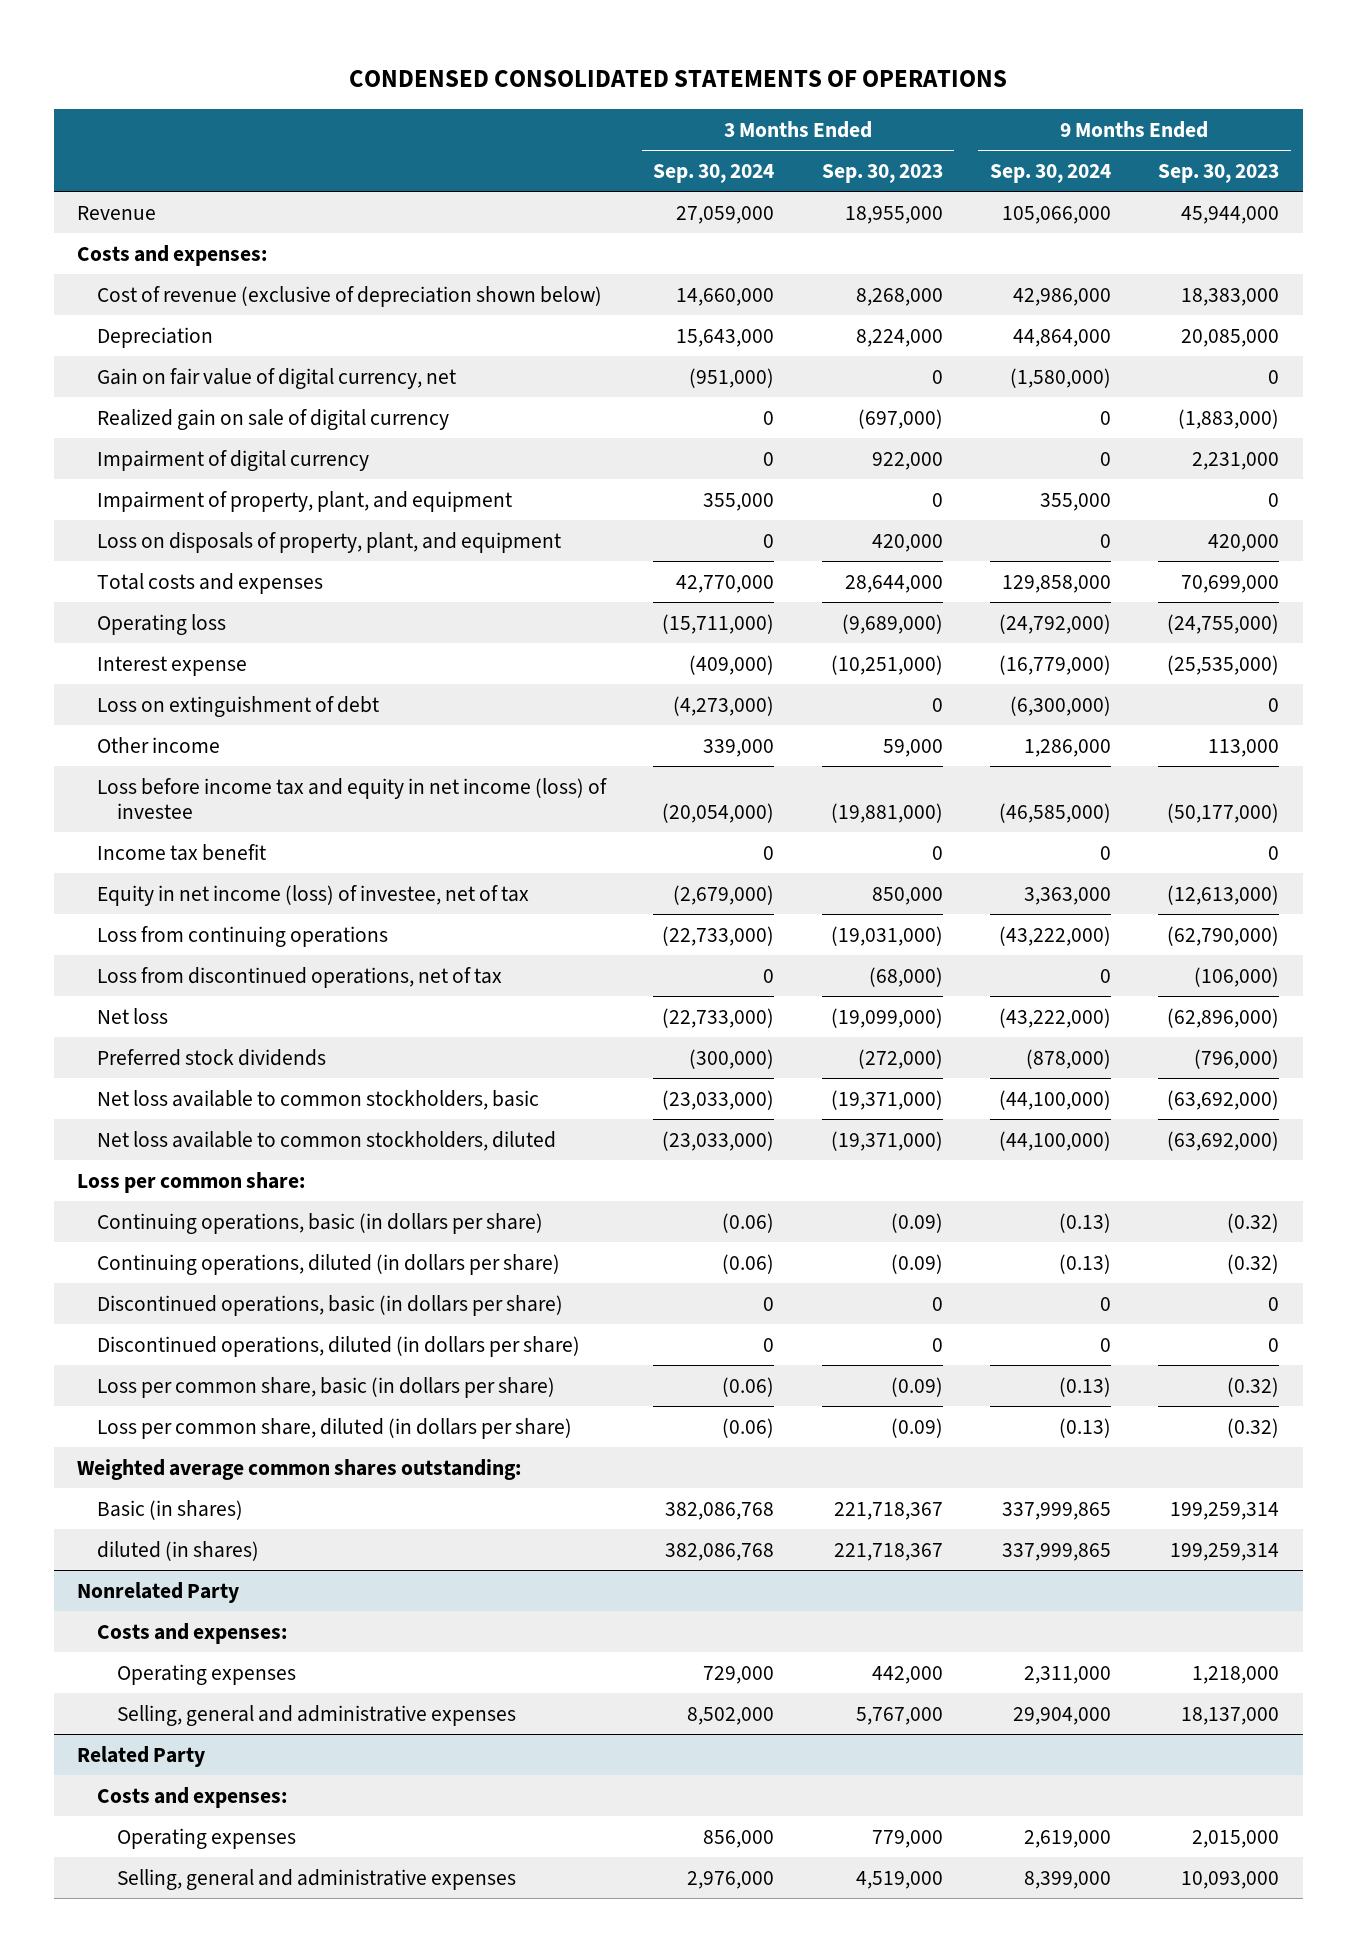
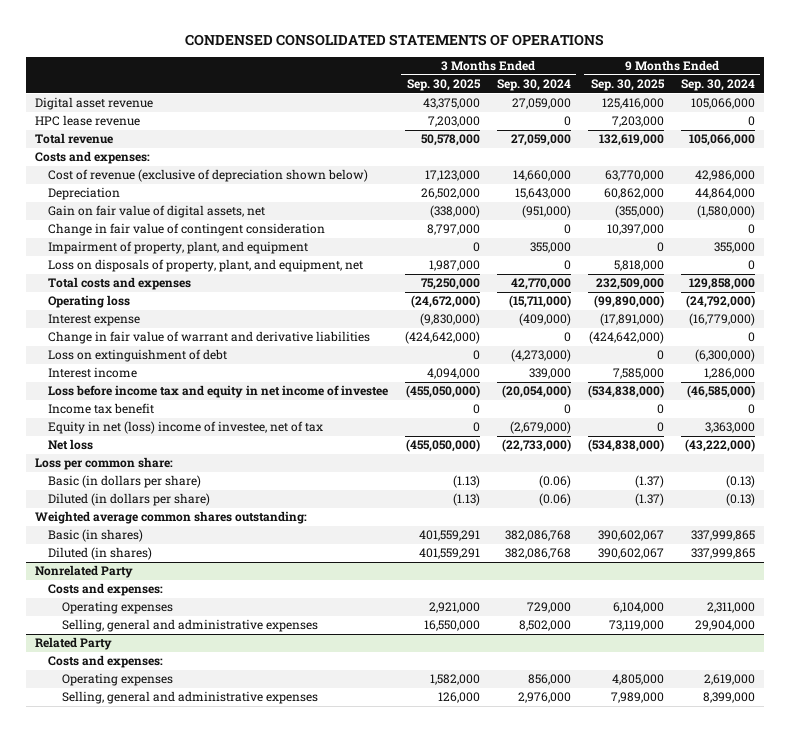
[821,163,943,183] Sep. 30, 2023 -> none
[1157,163,1279,183] Sep. 30, 2023 -> none
none -> [407,79,482,92] Sep. 30, 2025
none -> [591,79,666,92] Sep. 30, 2025
[77,205,157,220] Revenue -> [34,97,153,111] Digital asset revenue
none -> [34,115,140,127] HPC lease revenue
none -> [34,133,113,145] Total revenue
[97,408,450,430] Realized gain on sale of digital currency -> none
[97,449,370,471] Impairment of digital currency -> none
[97,367,457,389] Gain on fair value of digital currency, net -> [48,205,266,219] Gain on fair value of digital assets, net
none -> [48,223,326,237] Change in fair value of contingent consideration
[97,531,562,553] Loss on disposals of property, plant, and equipment -> [48,259,364,273] Loss on disposals of property, plant, and equipment, net
none -> [48,331,371,345] Change in fair value of warrant and derivative liabilities
[97,736,221,753] Other income -> [48,367,138,379] Interest income
[97,777,608,819] Loss before income tax and equity in net income (loss) of investee -> [48,385,389,399] Loss before income tax and equity in net income of investee
[97,925,389,947] Loss from continuing operations -> none
[97,966,503,988] Loss from discontinued operations, net of tax -> none
[97,884,530,906] Equity in net income (loss) of investee, net of tax -> [48,421,324,435] Equity in net (loss) income of investee, net of tax
[97,1048,327,1066] Preferred stock dividends -> none
[97,1089,540,1110] Net loss available to common stockholders, basic -> none
[97,1130,557,1151] Net loss available to common stockholders, diluted -> none
[97,1212,544,1234] Continuing operations, basic (in dollars per share) -> none
[97,1253,561,1275] Continuing operations, diluted (in dollars per share) -> none
[97,1294,564,1316] Discontinued operations, basic (in dollars per share) -> none
[97,1335,581,1357] Discontinued operations, diluted (in dollars per share) -> none
[97,1376,556,1398] Loss per common share, basic (in dollars per share) -> [48,475,202,489] Basic (in dollars per share)
[97,1417,573,1439] Loss per common share, diluted (in dollars per share) -> [48,493,211,507] Diluted (in dollars per share)
[97,1540,260,1561] diluted (in shares) -> [48,547,153,561] Diluted (in shares)

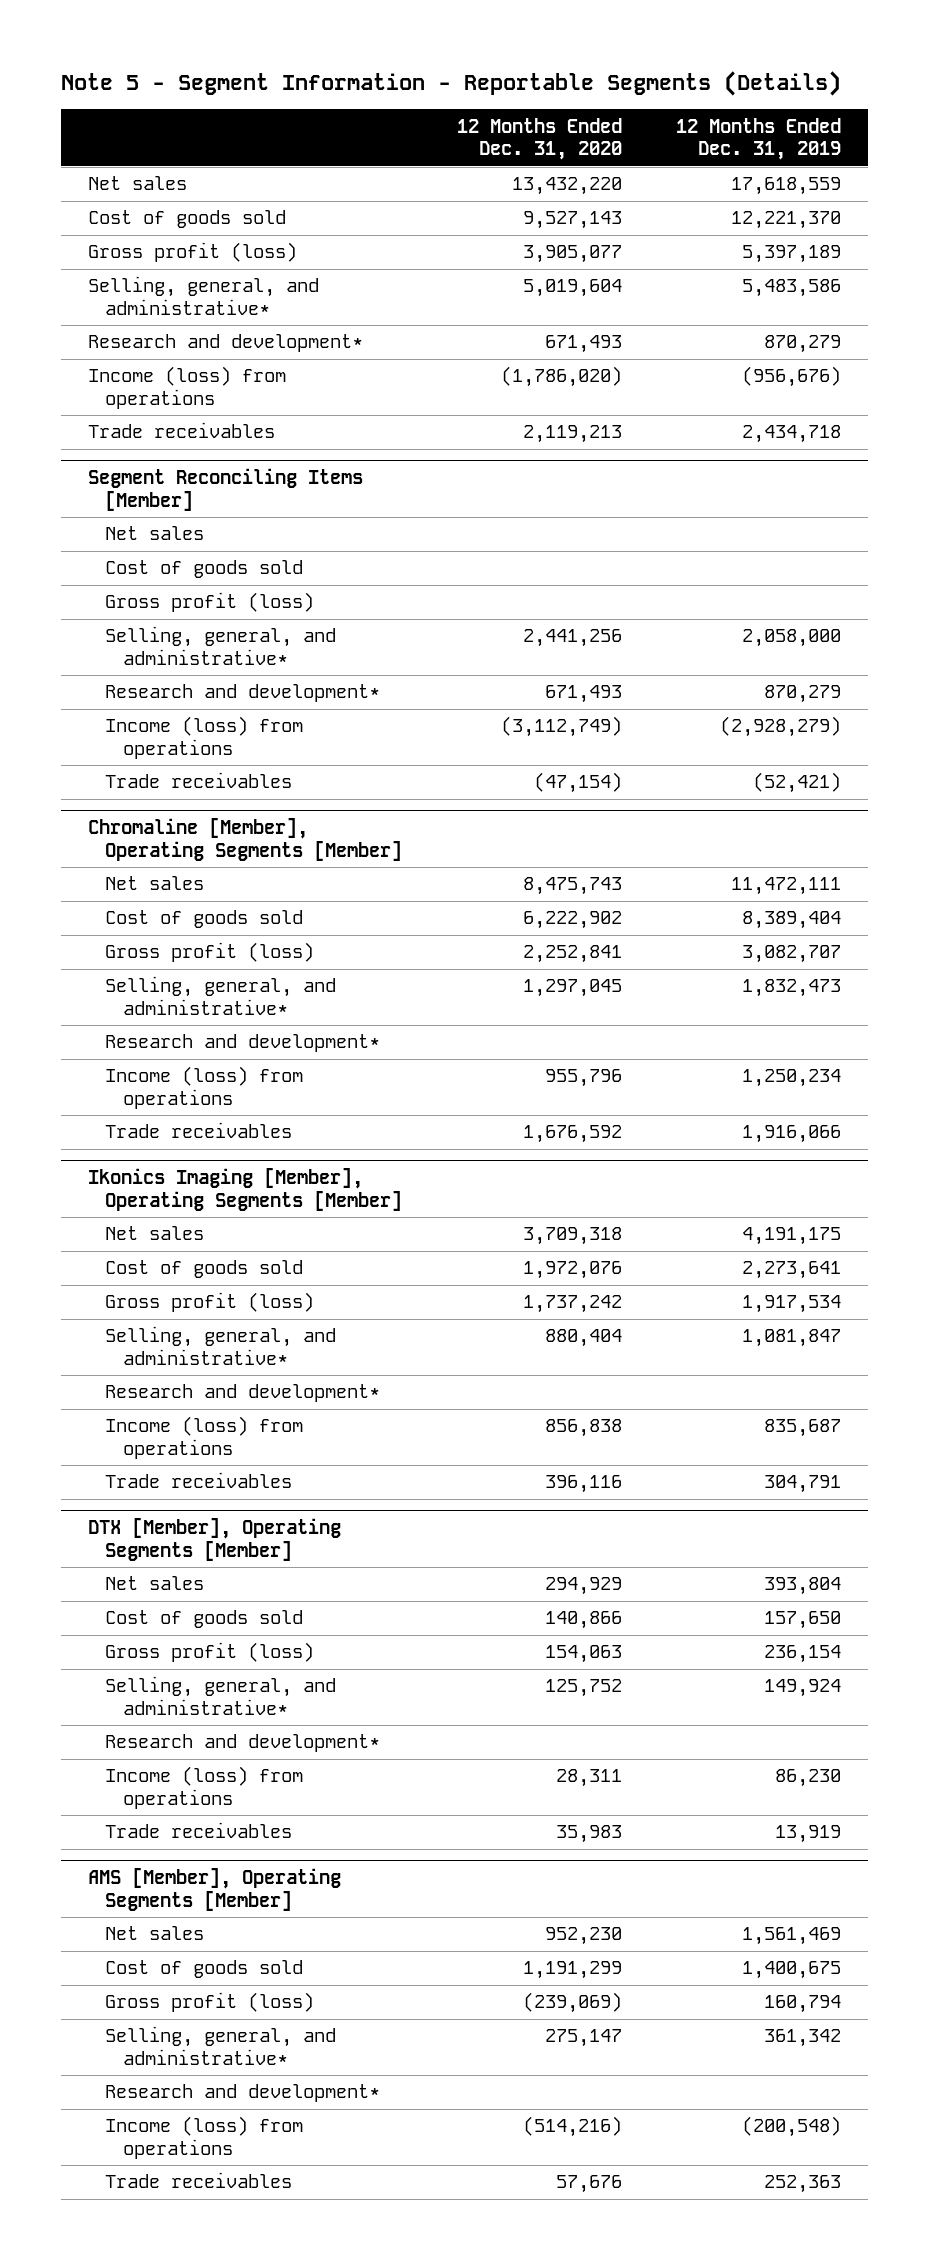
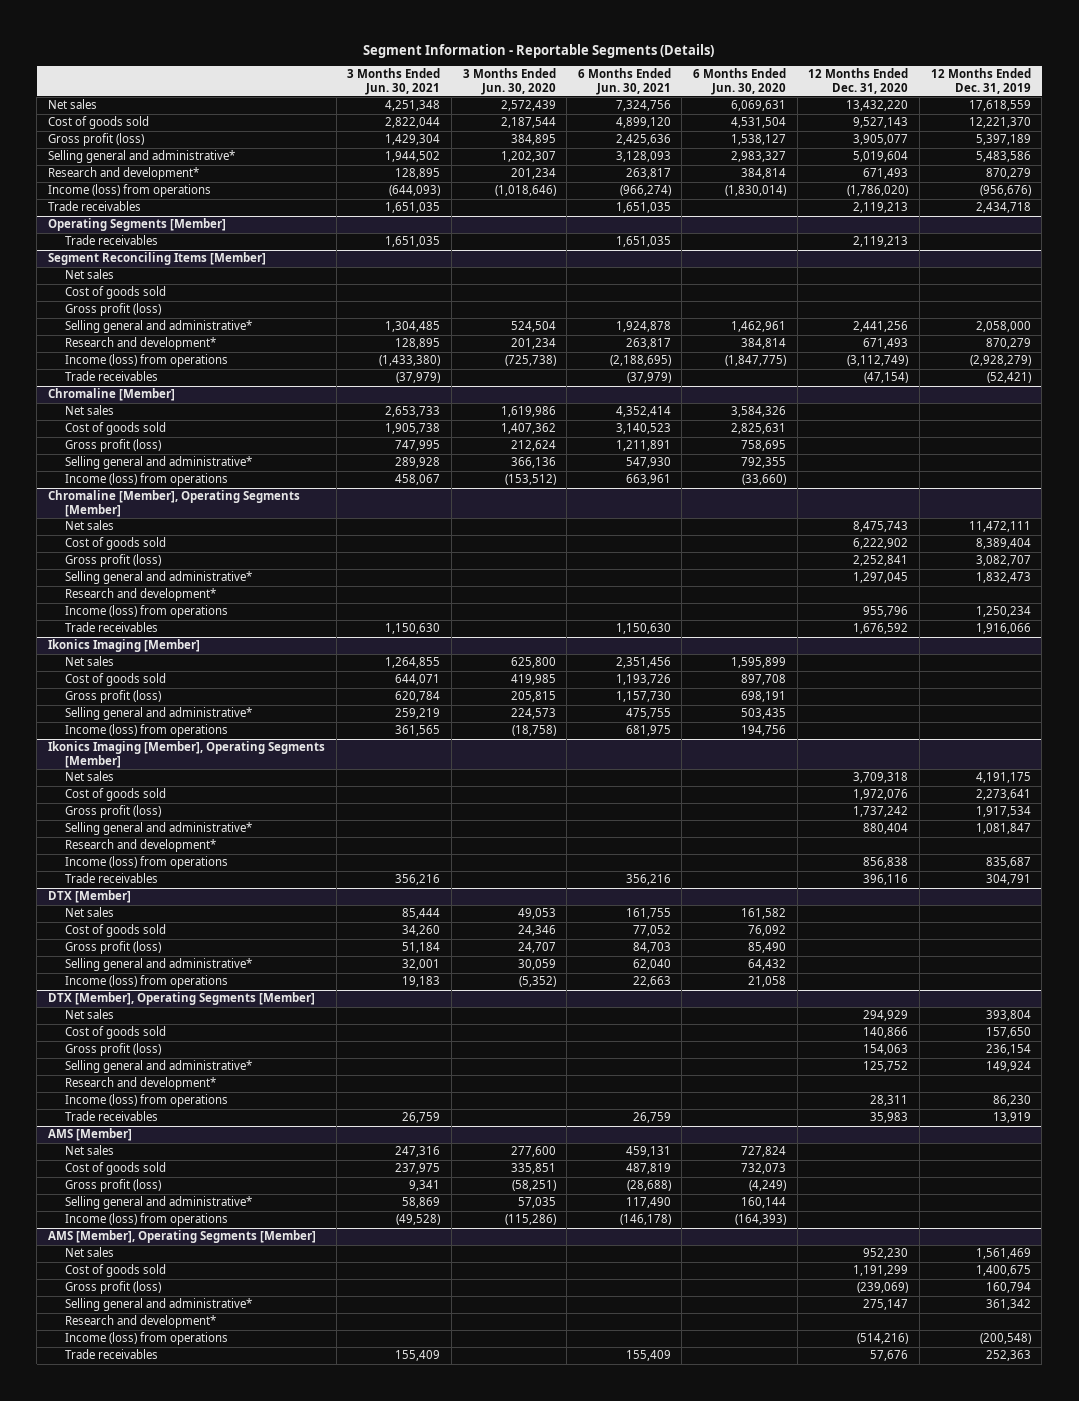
[61,71,842,97] Note 5 - Segment Information - Reportable Segments (Details) -> [363,43,715,58] Segment Information - Reportable Segments (Details)
none -> [347,68,441,95] 3 Months Ended Jun. 30, 2021
none -> [462,68,556,95] 3 Months Ended Jun. 30, 2020
none -> [577,68,671,95] 6 Months Ended Jun. 30, 2021
none -> [693,68,787,95] 6 Months Ended Jun. 30, 2020
[88,276,320,316] Selling, general, and administrative* -> [47,150,235,164] Selling general and administrative*
none -> [47,218,226,232] Operating Segments [Member]
none -> [64,235,158,246] Trade receivables
[105,626,337,666] Selling, general, and administrative* -> [64,320,252,334] Selling general and administrative*
none -> [47,388,175,402] Chromaline [Member]
none -> [64,405,114,416] Net sales
none -> [64,422,166,436] Cost of goods sold
none -> [64,439,161,453] Gross profit (loss)
none -> [64,456,252,470] Selling general and administrative*
none -> [64,473,228,487] Income (loss) from operations
[105,976,337,1016] Selling, general, and administrative* -> [64,571,252,585] Selling general and administrative*
none -> [47,639,200,653] Ikonics Imaging [Member]
none -> [64,656,114,667] Net sales
none -> [64,673,166,687] Cost of goods sold
none -> [64,690,161,704] Gross profit (loss)
none -> [64,707,252,721] Selling general and administrative*
none -> [64,724,228,738] Income (loss) from operations
[105,1326,337,1366] Selling, general, and administrative* -> [64,822,252,836] Selling general and administrative*
none -> [47,890,131,904] DTX [Member]
none -> [64,907,114,918] Net sales
none -> [64,924,166,938] Cost of goods sold
none -> [64,941,161,955] Gross profit (loss)
none -> [64,958,252,972] Selling general and administrative*
none -> [64,975,228,989] Income (loss) from operations
[105,1676,337,1716] Selling, general, and administrative* -> [64,1060,252,1074] Selling general and administrative*
none -> [47,1128,132,1142] AMS [Member]
none -> [64,1145,114,1156] Net sales
none -> [64,1162,166,1176] Cost of goods sold
none -> [64,1179,161,1193] Gross profit (loss)
none -> [64,1196,252,1210] Selling general and administrative*
none -> [64,1213,228,1227] Income (loss) from operations
[105,2026,337,2066] Selling, general, and administrative* -> [64,1298,252,1312] Selling general and administrative*

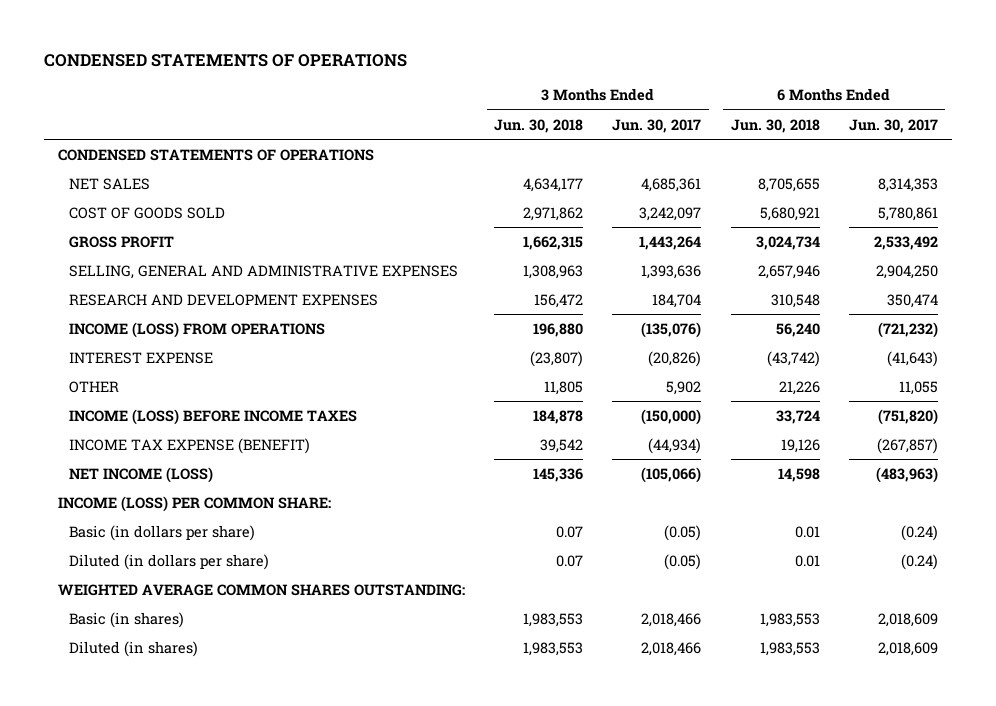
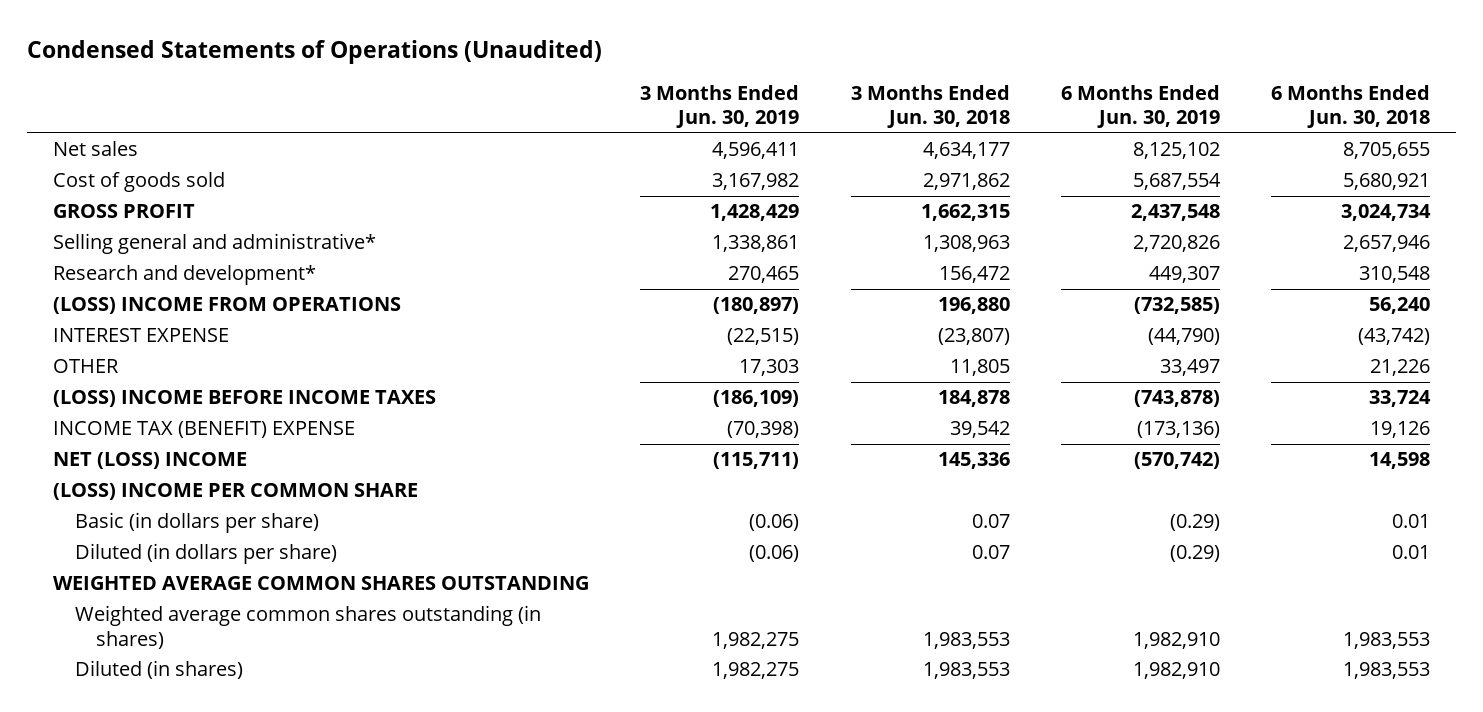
[43,53,407,67] CONDENSED STATEMENTS OF OPERATIONS -> [27,39,603,64] Condensed Statements of Operations (Unaudited)
[612,118,702,133] Jun. 30, 2017 -> none
[848,118,938,133] Jun. 30, 2017 -> none
none -> [640,84,800,129] 3 Months Ended Jun. 30, 2019
none -> [1060,84,1220,129] 6 Months Ended Jun. 30, 2019
[58,148,375,161] CONDENSED STATEMENTS OF OPERATIONS -> none
[68,177,150,190] NET SALES -> [53,141,139,157] Net sales
[68,206,225,219] COST OF GOODS SOLD -> [53,172,226,193] Cost of goods sold
[68,264,458,279] SELLING, GENERAL AND ADMINISTRATIVE EXPENSES -> [53,233,377,255] Selling general and administrative*
[68,293,378,306] RESEARCH AND DEVELOPMENT EXPENSES -> [53,265,317,286] Research and development*
[68,321,325,338] INCOME (LOSS) FROM OPERATIONS -> [53,297,402,315] (LOSS) INCOME FROM OPERATIONS
[68,408,357,425] INCOME (LOSS) BEFORE INCOME TAXES -> [53,390,437,408] (LOSS) INCOME BEFORE INCOME TAXES
[68,437,310,454] INCOME TAX EXPENSE (BENEFIT) -> [53,421,356,439] INCOME TAX (BENEFIT) EXPENSE
[68,466,213,483] NET INCOME (LOSS) -> [53,452,248,470] NET (LOSS) INCOME
[58,495,332,512] INCOME (LOSS) PER COMMON SHARE: -> [53,483,419,501] (LOSS) INCOME PER COMMON SHARE
[58,583,466,596] WEIGHTED AVERAGE COMMON SHARES OUTSTANDING: -> [53,576,590,591] WEIGHTED AVERAGE COMMON SHARES OUTSTANDING
[68,611,184,628] Basic (in shares) -> [74,605,541,649] Weighted average common shares outstanding (in shares)

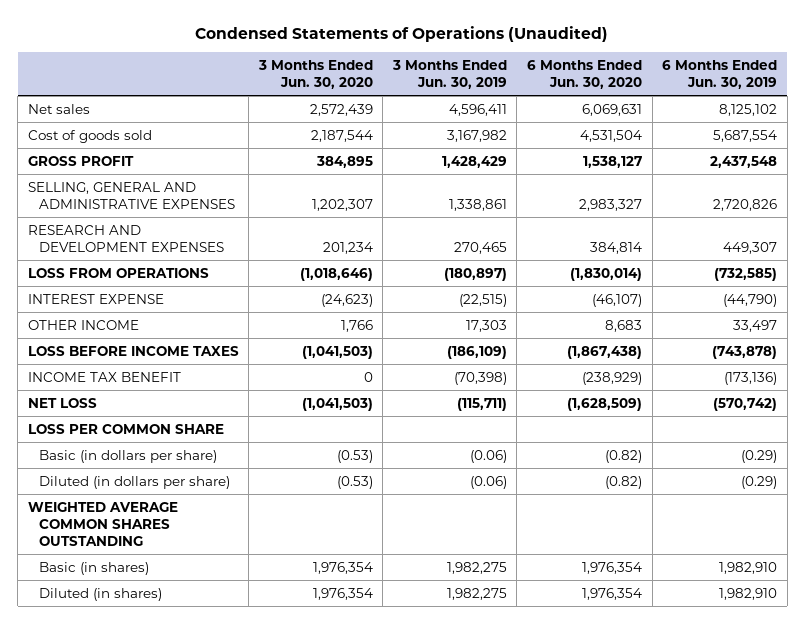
[850,84,1010,129] 3 Months Ended Jun. 30, 2018 -> none
[1270,84,1430,129] 6 Months Ended Jun. 30, 2018 -> none
none -> [257,60,373,90] 3 Months Ended Jun. 30, 2020
none -> [526,60,642,90] 6 Months Ended Jun. 30, 2020
[53,233,377,255] Selling general and administrative* -> [27,181,236,209] SELLING, GENERAL AND ADMINISTRATIVE EXPENSES
[53,265,317,286] Research and development* -> [27,224,225,252] RESEARCH AND DEVELOPMENT EXPENSES
[53,297,402,315] (LOSS) INCOME FROM OPERATIONS -> [27,267,209,278] LOSS FROM OPERATIONS
[53,359,120,374] OTHER -> [27,319,139,330] OTHER INCOME
[53,390,437,408] (LOSS) INCOME BEFORE INCOME TAXES -> [27,345,239,356] LOSS BEFORE INCOME TAXES
[53,421,356,439] INCOME TAX (BENEFIT) EXPENSE -> [27,371,181,382] INCOME TAX BENEFIT
[53,452,248,470] NET (LOSS) INCOME -> [27,397,97,408] NET LOSS
[53,483,419,501] (LOSS) INCOME PER COMMON SHARE -> [27,423,224,434] LOSS PER COMMON SHARE
[74,605,541,649] Weighted average common shares outstanding (in shares) -> [39,561,150,575] Basic (in shares)

